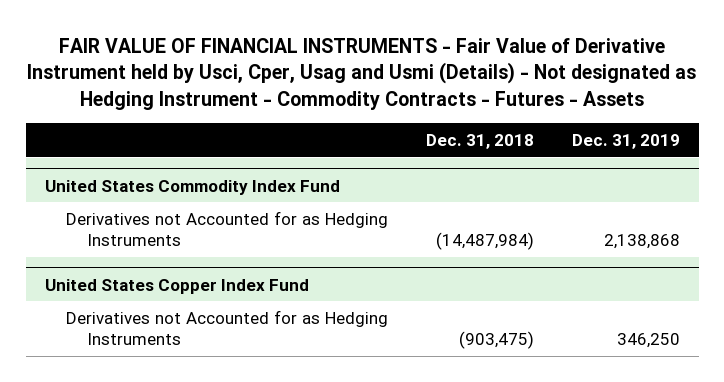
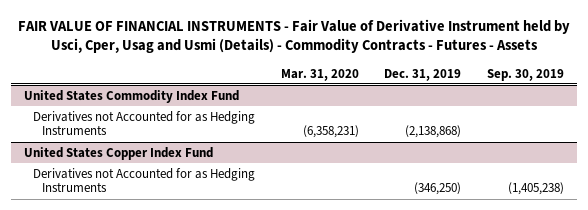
[27,37,697,110] FAIR VALUE OF FINANCIAL INSTRUMENTS - Fair Value of Derivative Instrument held by Usci, Cper, Usag and Usmi (Details) - Not designated as Hedging Instrument - Commodity Contracts - Futures - Assets -> [17,18,570,54] FAIR VALUE OF FINANCIAL INSTRUMENTS - Fair Value of Derivative Instrument held by Usci, Cper, Usag and Usmi (Details) - Commodity Contracts - Futures - Assets
[425,133,534,149] Dec. 31, 2018 -> none
none -> [280,68,359,81] Mar. 31, 2020
none -> [487,68,565,81] Sep. 30, 2019
[603,234,680,250] 2,138,868 -> [405,125,462,139] (2,138,868)
[616,333,680,349] 346,250 -> [414,182,462,196] (346,250)

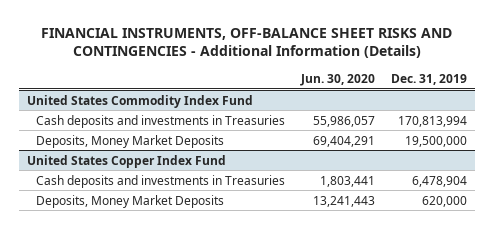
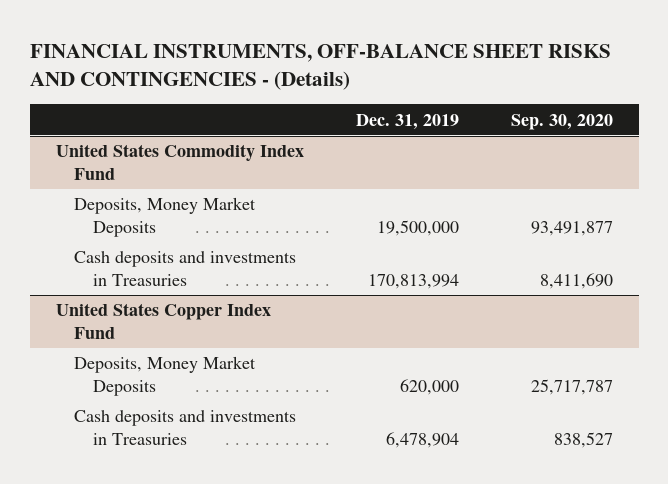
[41,27,453,59] FINANCIAL INSTRUMENTS, OFF-BALANCE SHEET RISKS AND CONTINGENCIES - Additional Information (Details) -> [29,43,611,91] FINANCIAL INSTRUMENTS, OFF-BALANCE SHEET RISKS AND CONTINGENCIES - (Details)
[300,73,376,86] Jun. 30, 2020 -> none
none -> [510,113,613,130] Sep. 30, 2020
[35,114,285,128] Cash deposits and investments in Treasuries -> [74,251,297,286] Cash deposits and investments in Treasuries
[35,174,285,188] Cash deposits and investments in Treasuries -> [74,410,297,445] Cash deposits and investments in Treasuries

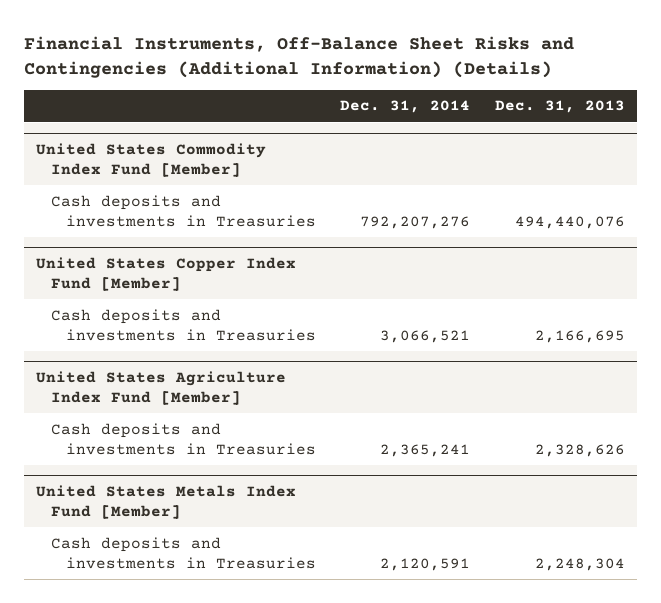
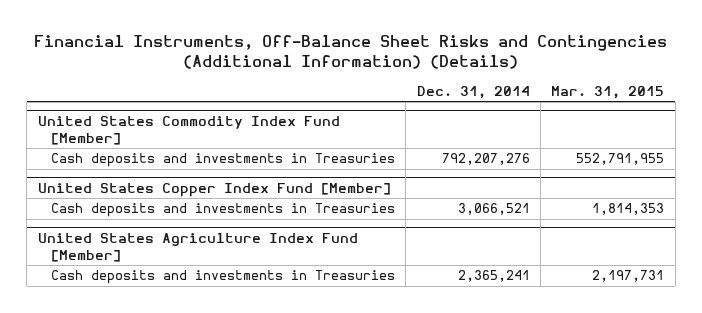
[494,100,625,114] Dec. 31, 2013 -> none
none -> [551,85,665,99] Mar. 31, 2015
[36,484,297,519] United States Metals Index Fund [Member] -> none
[51,536,317,569] Cash deposits and investments in Treasuries -> none

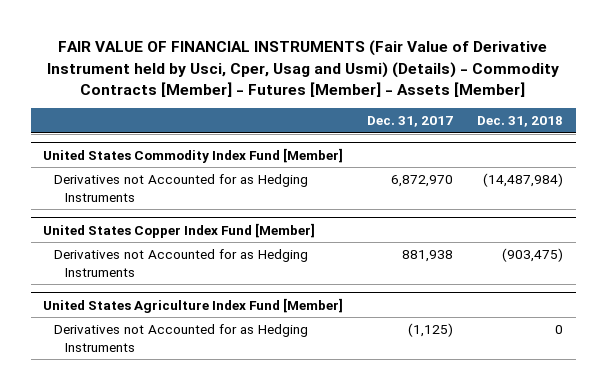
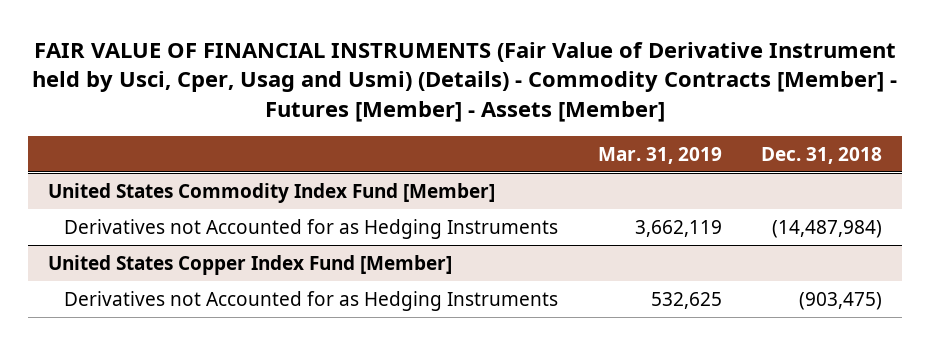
[367,116,454,128] Dec. 31, 2017 -> none
none -> [597,146,722,164] Mar. 31, 2019
[43,297,344,313] United States Agriculture Index Fund [Member] -> none
[54,324,309,352] Derivatives not Accounted for as Hedging Instruments -> none

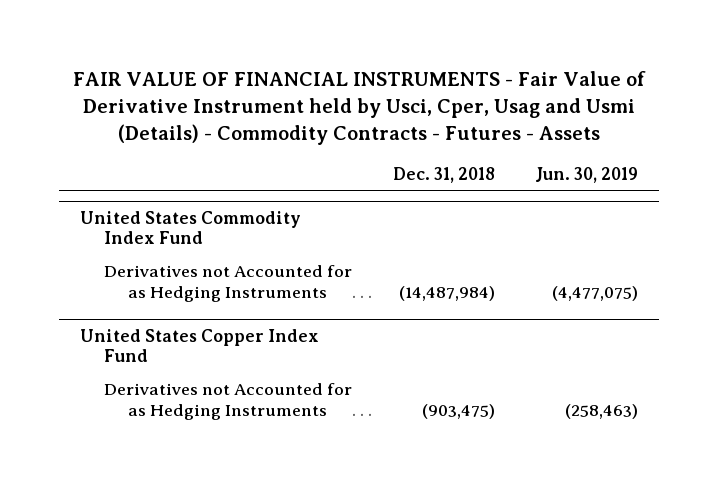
[31,41,897,122] FAIR VALUE OF FINANCIAL INSTRUMENTS (Fair Value of Derivative Instrument held by Usci, Cper, Usag and Usmi) (Details) - Commodity Contracts [Member] - Futures [Member] - Assets [Member] -> [73,71,647,145] FAIR VALUE OF FINANCIAL INSTRUMENTS - Fair Value of Derivative Instrument held by Usci, Cper, Usag and Usmi (Details) - Commodity Contracts - Futures - Assets
[597,146,722,164] Mar. 31, 2019 -> none
none -> [535,166,639,183] Jun. 30, 2019
[47,182,495,203] United States Commodity Index Fund [Member] -> [79,210,301,245] United States Commodity Index Fund
[47,254,452,275] United States Copper Index Fund [Member] -> [79,328,319,363] United States Copper Index Fund

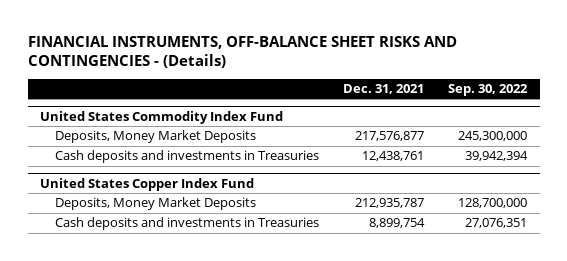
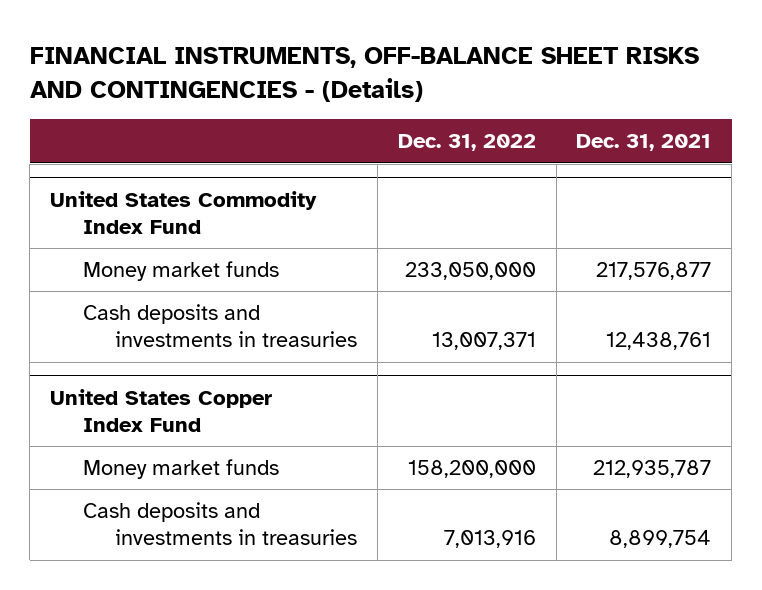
[448,83,529,96] Sep. 30, 2022 -> none
none -> [397,134,536,152] Dec. 31, 2022
[54,130,256,144] Deposits, Money Market Deposits -> [82,260,279,281] Money market funds
[54,150,319,164] Cash deposits and investments in Treasuries -> [82,303,358,348] Cash deposits and investments in treasuries
[54,197,256,211] Deposits, Money Market Deposits -> [82,458,279,479] Money market funds
[54,217,319,231] Cash deposits and investments in Treasuries -> [82,501,358,546] Cash deposits and investments in treasuries

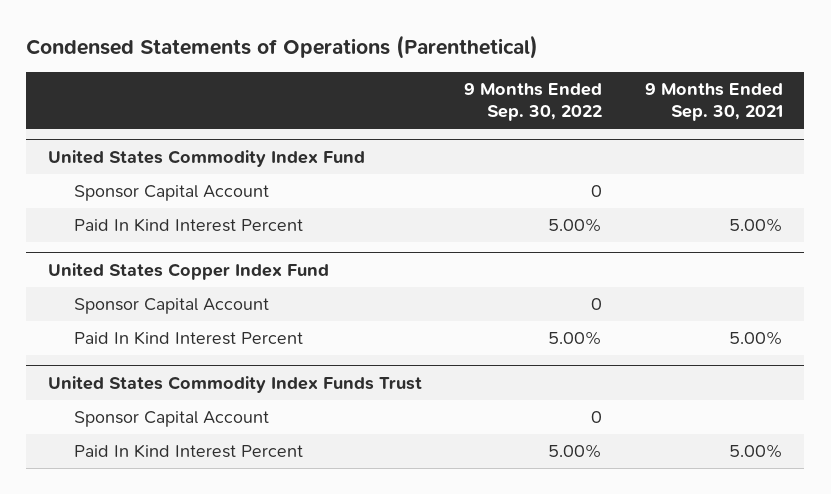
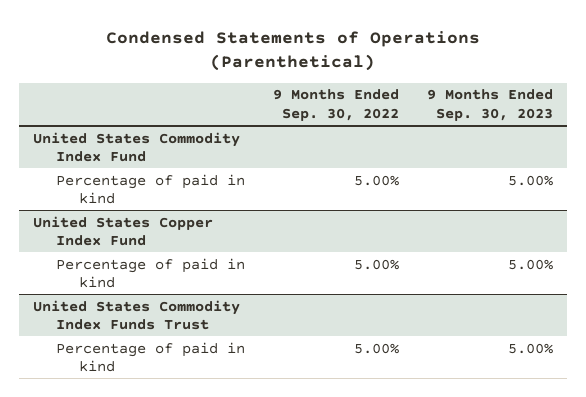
[644,83,783,122] 9 Months Ended Sep. 30, 2021 -> none
none -> [427,89,554,121] 9 Months Ended Sep. 30, 2023
[73,185,269,202] Sponsor Capital Account -> none
[73,218,303,233] Paid In Kind Interest Percent -> [55,173,245,204] Percentage of paid in kind
[73,298,269,315] Sponsor Capital Account -> none
[73,331,303,346] Paid In Kind Interest Percent -> [55,257,245,288] Percentage of paid in kind
[73,411,269,428] Sponsor Capital Account -> none
[73,444,303,459] Paid In Kind Interest Percent -> [55,341,245,372] Percentage of paid in kind

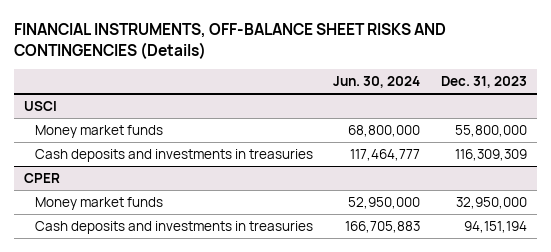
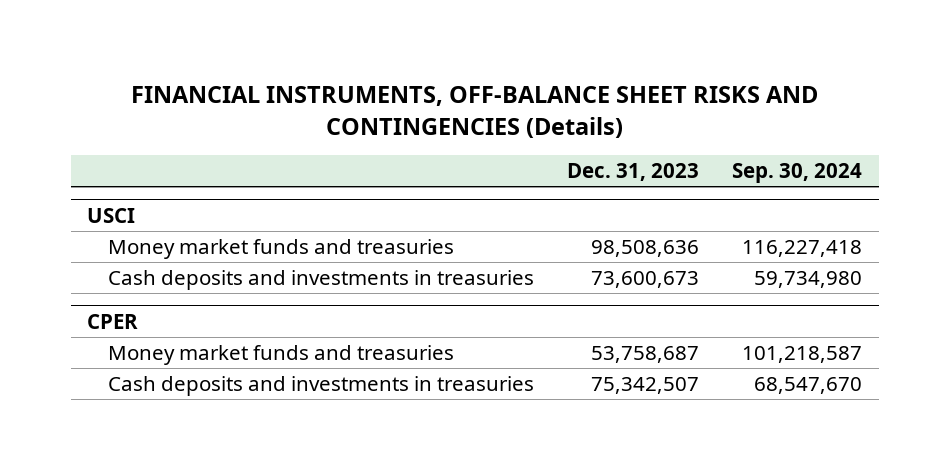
[333,76,421,89] Jun. 30, 2024 -> none
none -> [732,163,863,184] Sep. 30, 2024
[34,124,163,138] Money market funds -> [108,238,455,259] Money market funds and treasuries
[454,124,527,137] 55,800,000 -> [591,239,700,257] 98,508,636
[454,148,527,161] 116,309,309 -> [591,270,700,288] 73,600,673
[34,196,163,210] Money market funds -> [108,344,455,365] Money market funds and treasuries
[455,196,527,209] 32,950,000 -> [591,345,700,363] 53,758,687
[463,220,527,233] 94,151,194 -> [591,376,700,394] 75,342,507

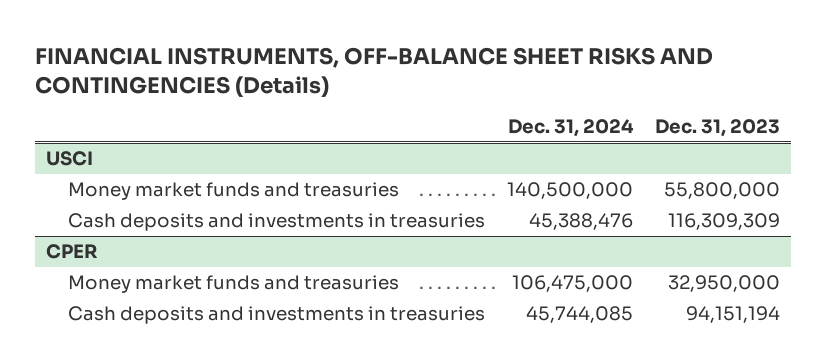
[732,163,863,184] Sep. 30, 2024 -> none
none -> [507,119,634,138] Dec. 31, 2024
[591,239,700,257] 98,508,636 -> [663,182,780,200] 55,800,000
[591,270,700,288] 73,600,673 -> [667,213,780,231] 116,309,309
[591,345,700,363] 53,758,687 -> [667,275,780,293] 32,950,000
[591,376,700,394] 75,342,507 -> [685,306,780,324] 94,151,194

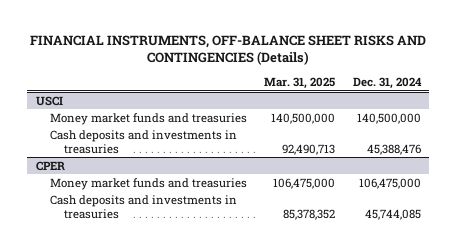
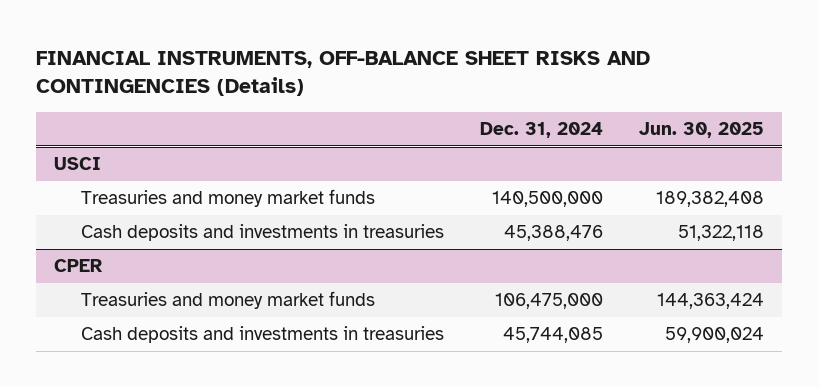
[264,77,336,90] Mar. 31, 2025 -> none
none -> [639,121,765,138] Jun. 30, 2025
[49,112,247,125] Money market funds and treasuries -> [81,189,376,208] Treasuries and money market funds
[49,177,247,190] Money market funds and treasuries -> [81,291,376,310] Treasuries and money market funds

